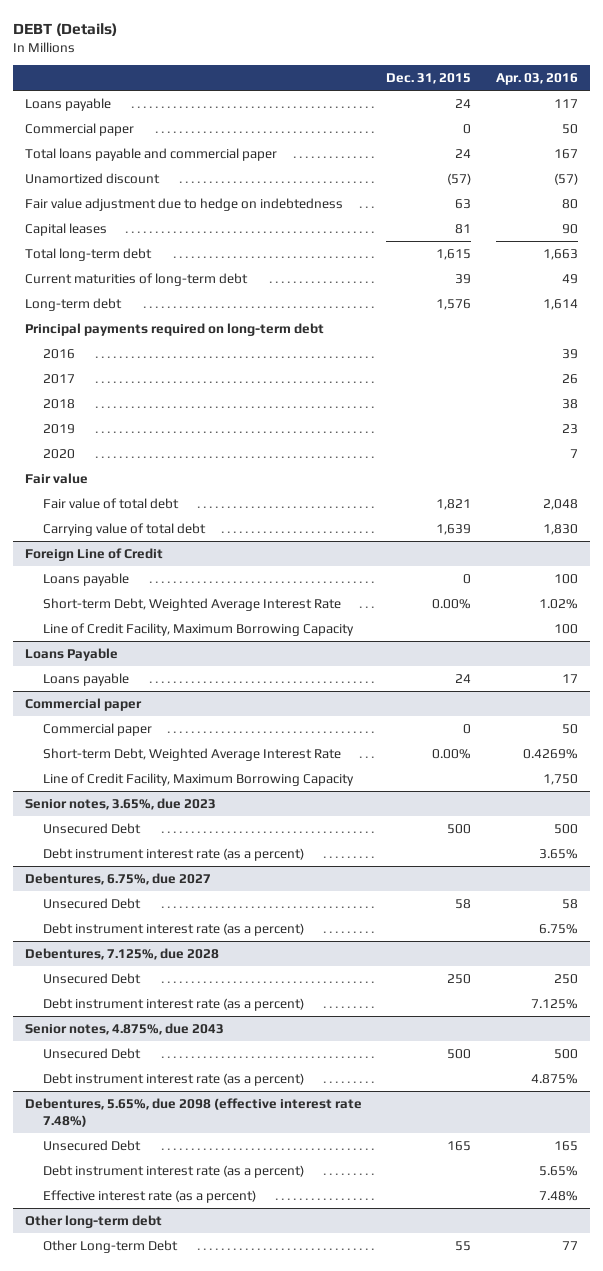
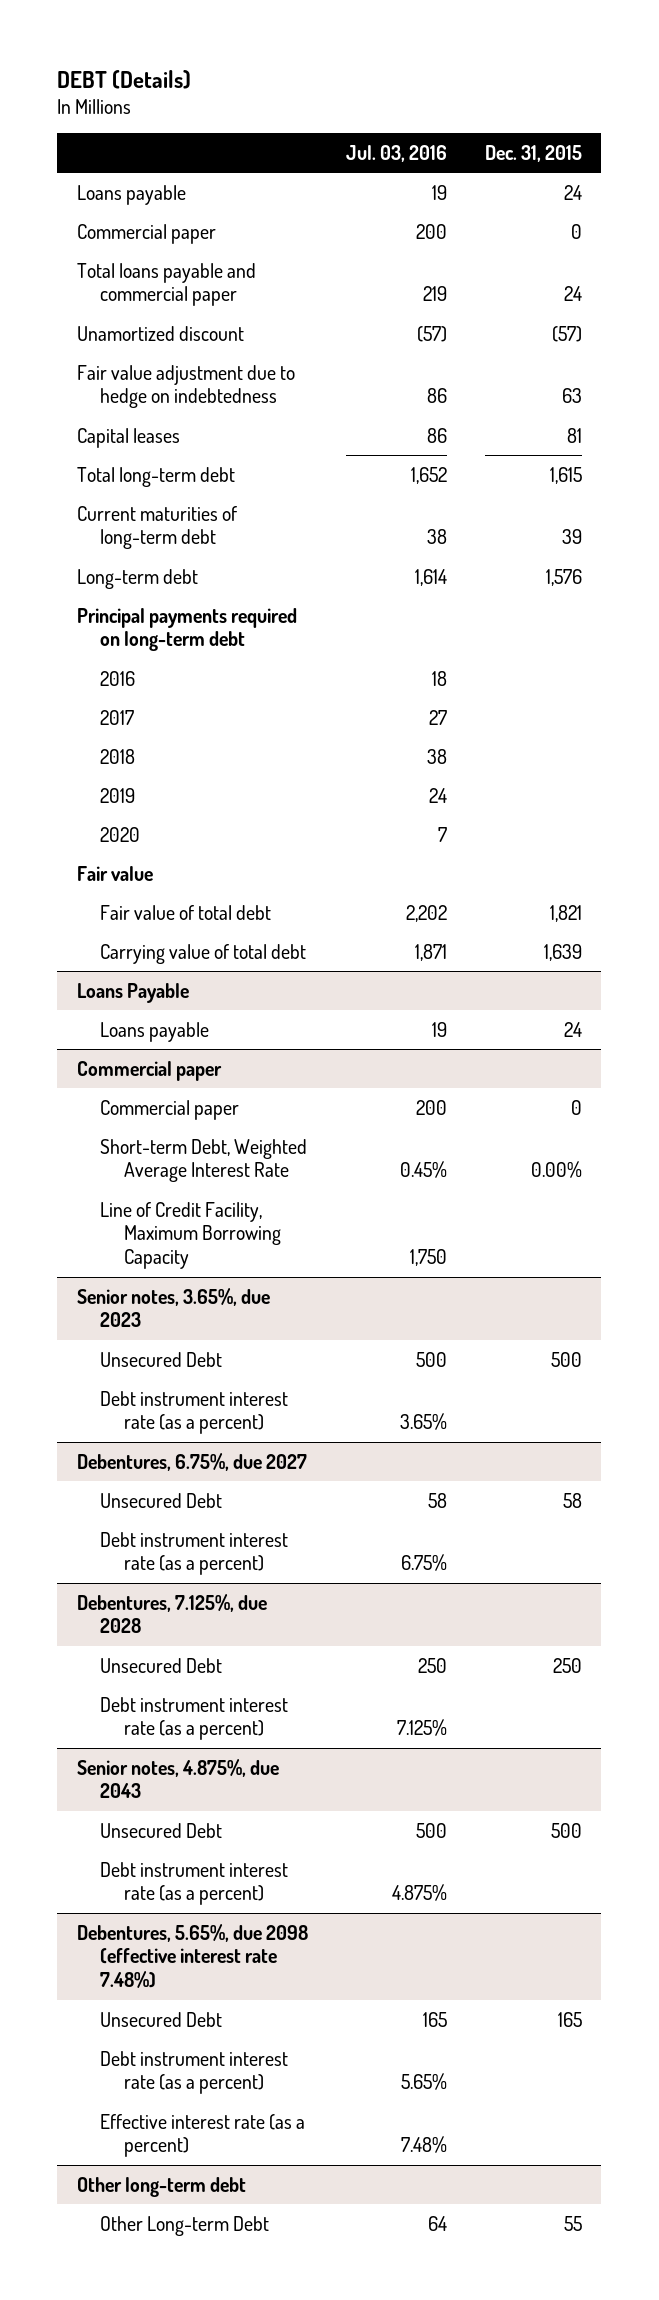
[495,73,578,86] Apr. 03, 2016 -> none
none -> [345,144,447,162] Jul. 03, 2016
[25,547,164,561] Foreign Line of Credit -> none
[42,572,129,586] Loans payable -> none
[42,597,341,611] Short-term Debt, Weighted Average Interest Rate -> none
[42,622,354,636] Line of Credit Facility, Maximum Borrowing Capacity -> none

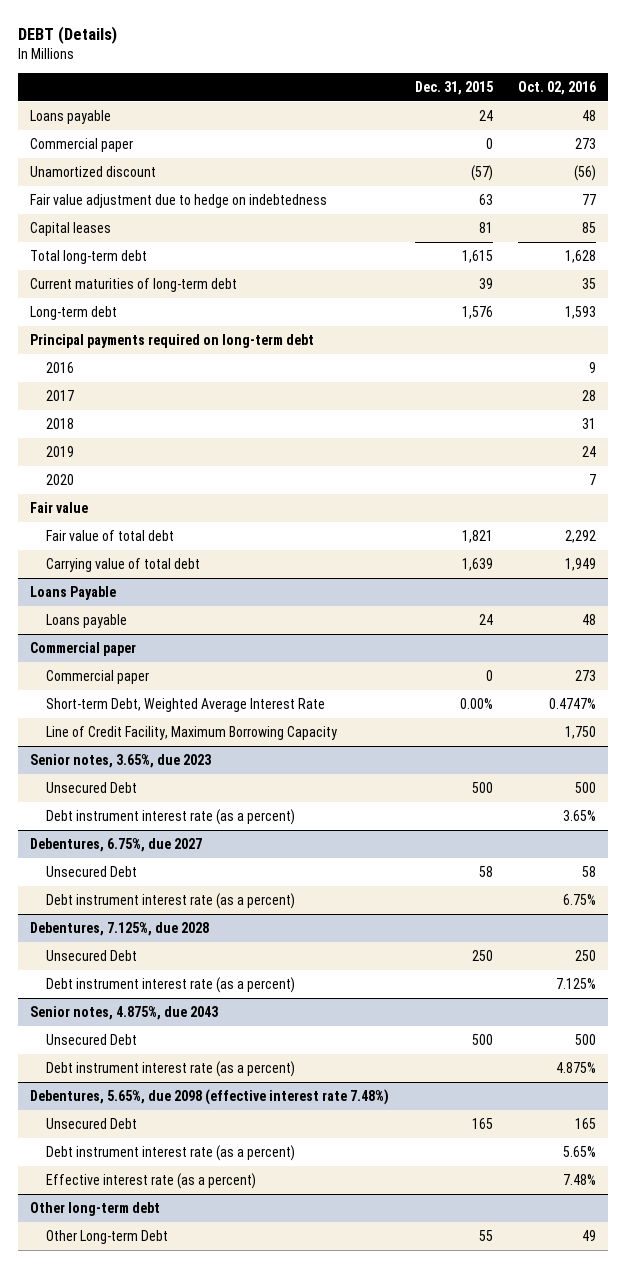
[345,144,447,162] Jul. 03, 2016 -> none
none -> [517,81,596,96] Oct. 02, 2016
[76,262,256,307] Total loans payable and commercial paper -> none

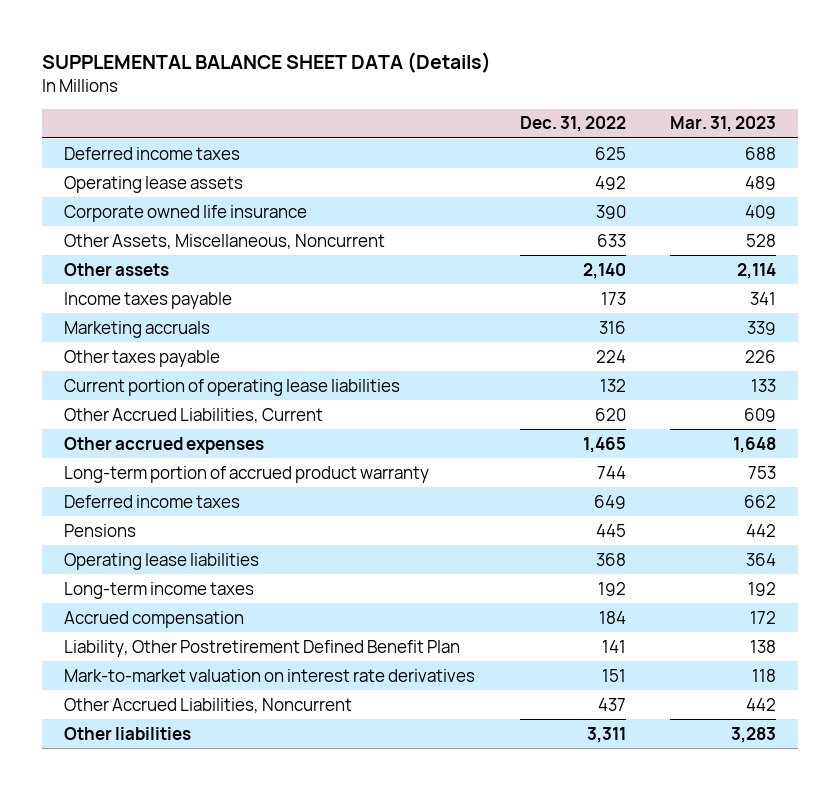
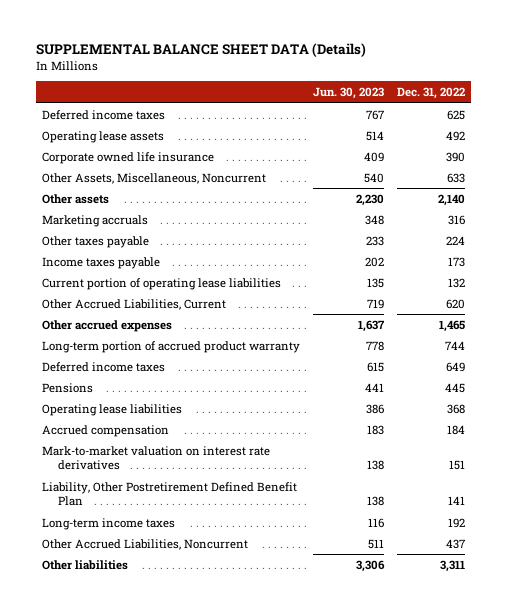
[670,116,777,133] Mar. 31, 2023 -> none
none -> [313,87,385,100] Jun. 30, 2023
[64,291,233,309] Income taxes payable -> [42,256,161,269] Income taxes payable
[64,639,461,657] Liability, Other Postretirement Defined Benefit Plan -> [42,481,298,507] Liability, Other Postretirement Defined Benefit Plan
[64,581,255,599] Long-term income taxes -> [42,517,176,530] Long-term income taxes

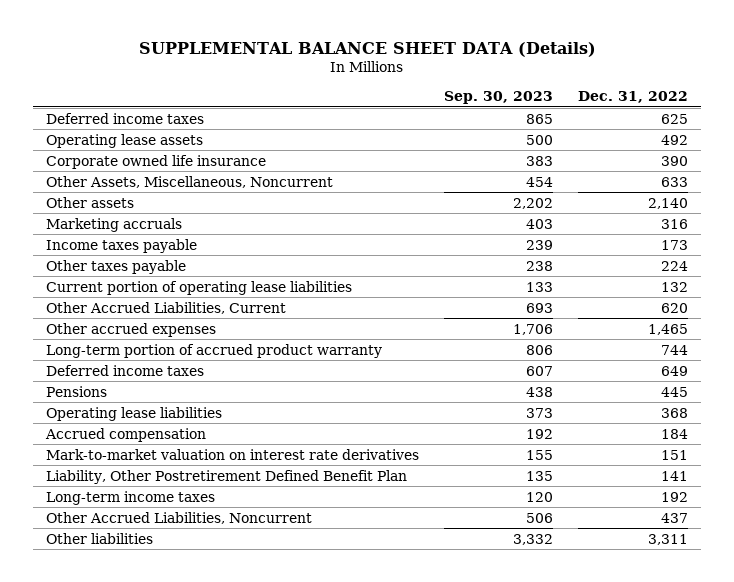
[313,87,385,100] Jun. 30, 2023 -> none
none -> [444,91,554,105] Sep. 30, 2023
[42,235,150,248] Other taxes payable -> [46,259,187,274] Other taxes payable

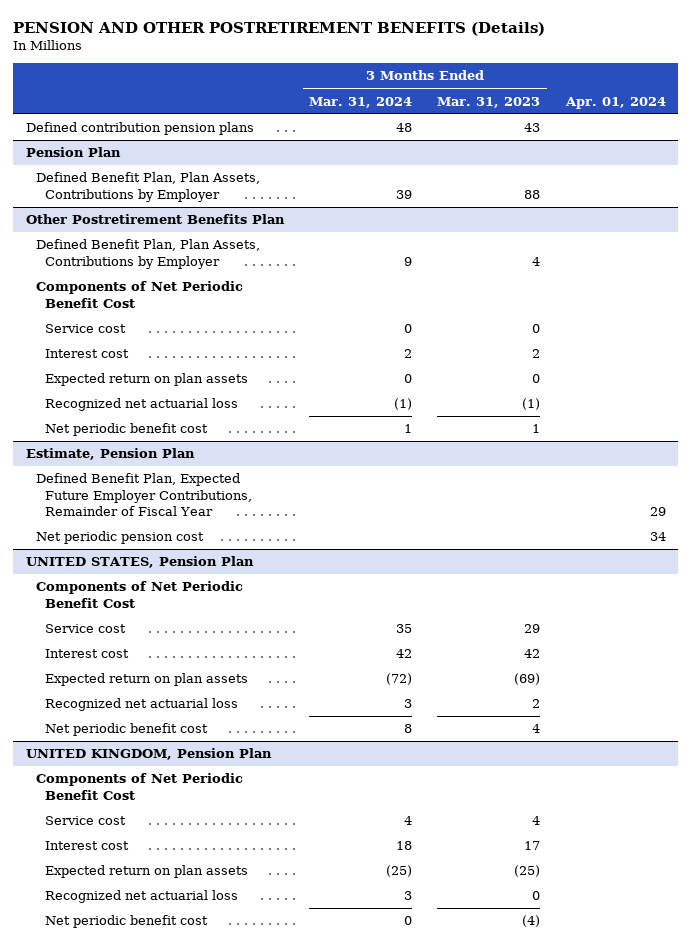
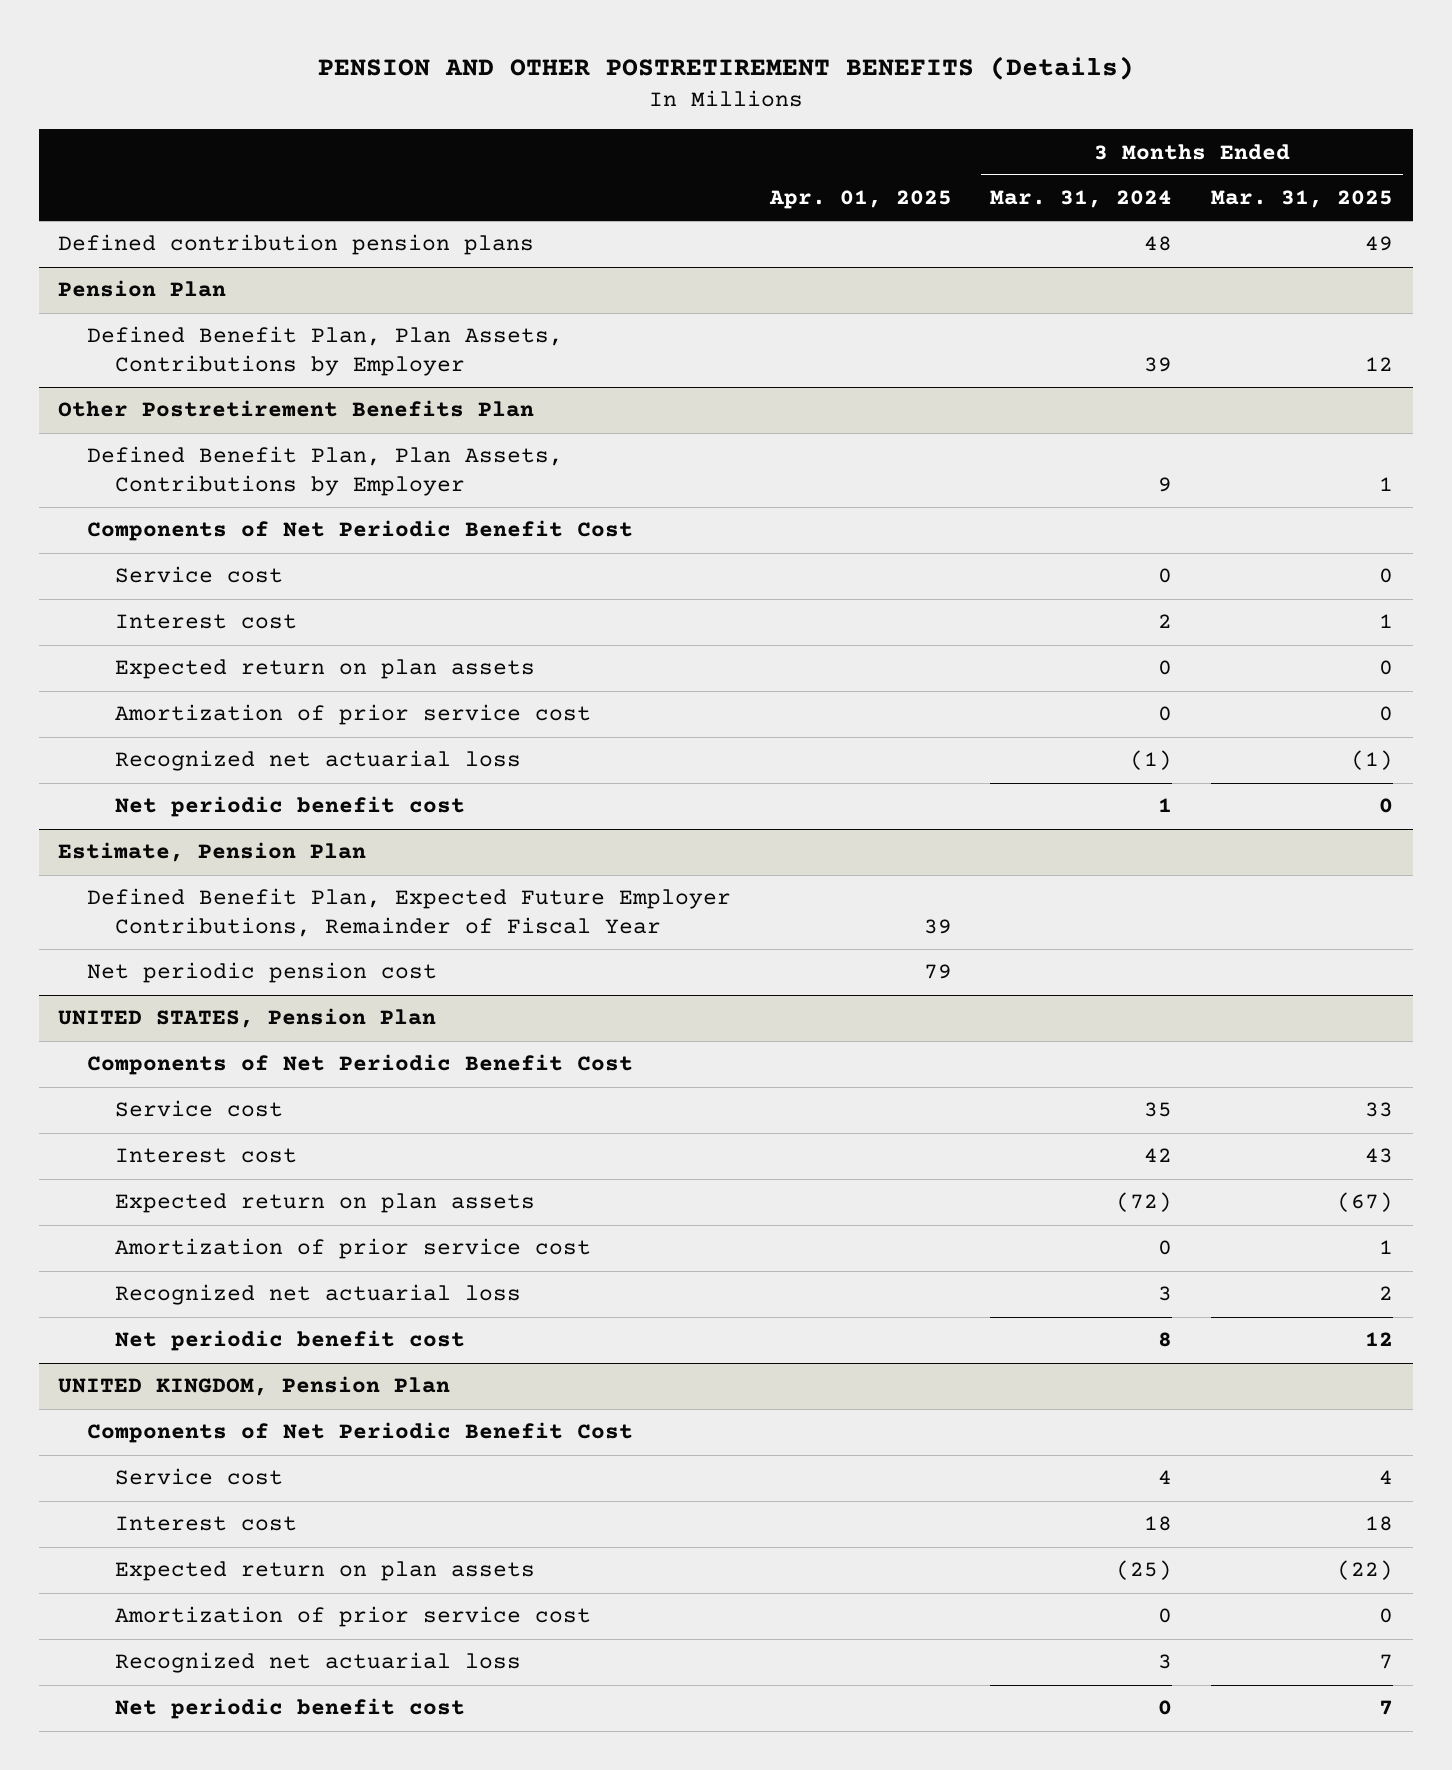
[437,96,541,108] Mar. 31, 2023 -> none
[564,96,666,109] Apr. 01, 2024 -> none
none -> [768,190,952,210] Apr. 01, 2025
none -> [1211,190,1394,209] Mar. 31, 2025
none -> [114,704,591,726] Amortization of prior service cost
none -> [114,1238,591,1260] Amortization of prior service cost
none -> [114,1606,591,1628] Amortization of prior service cost

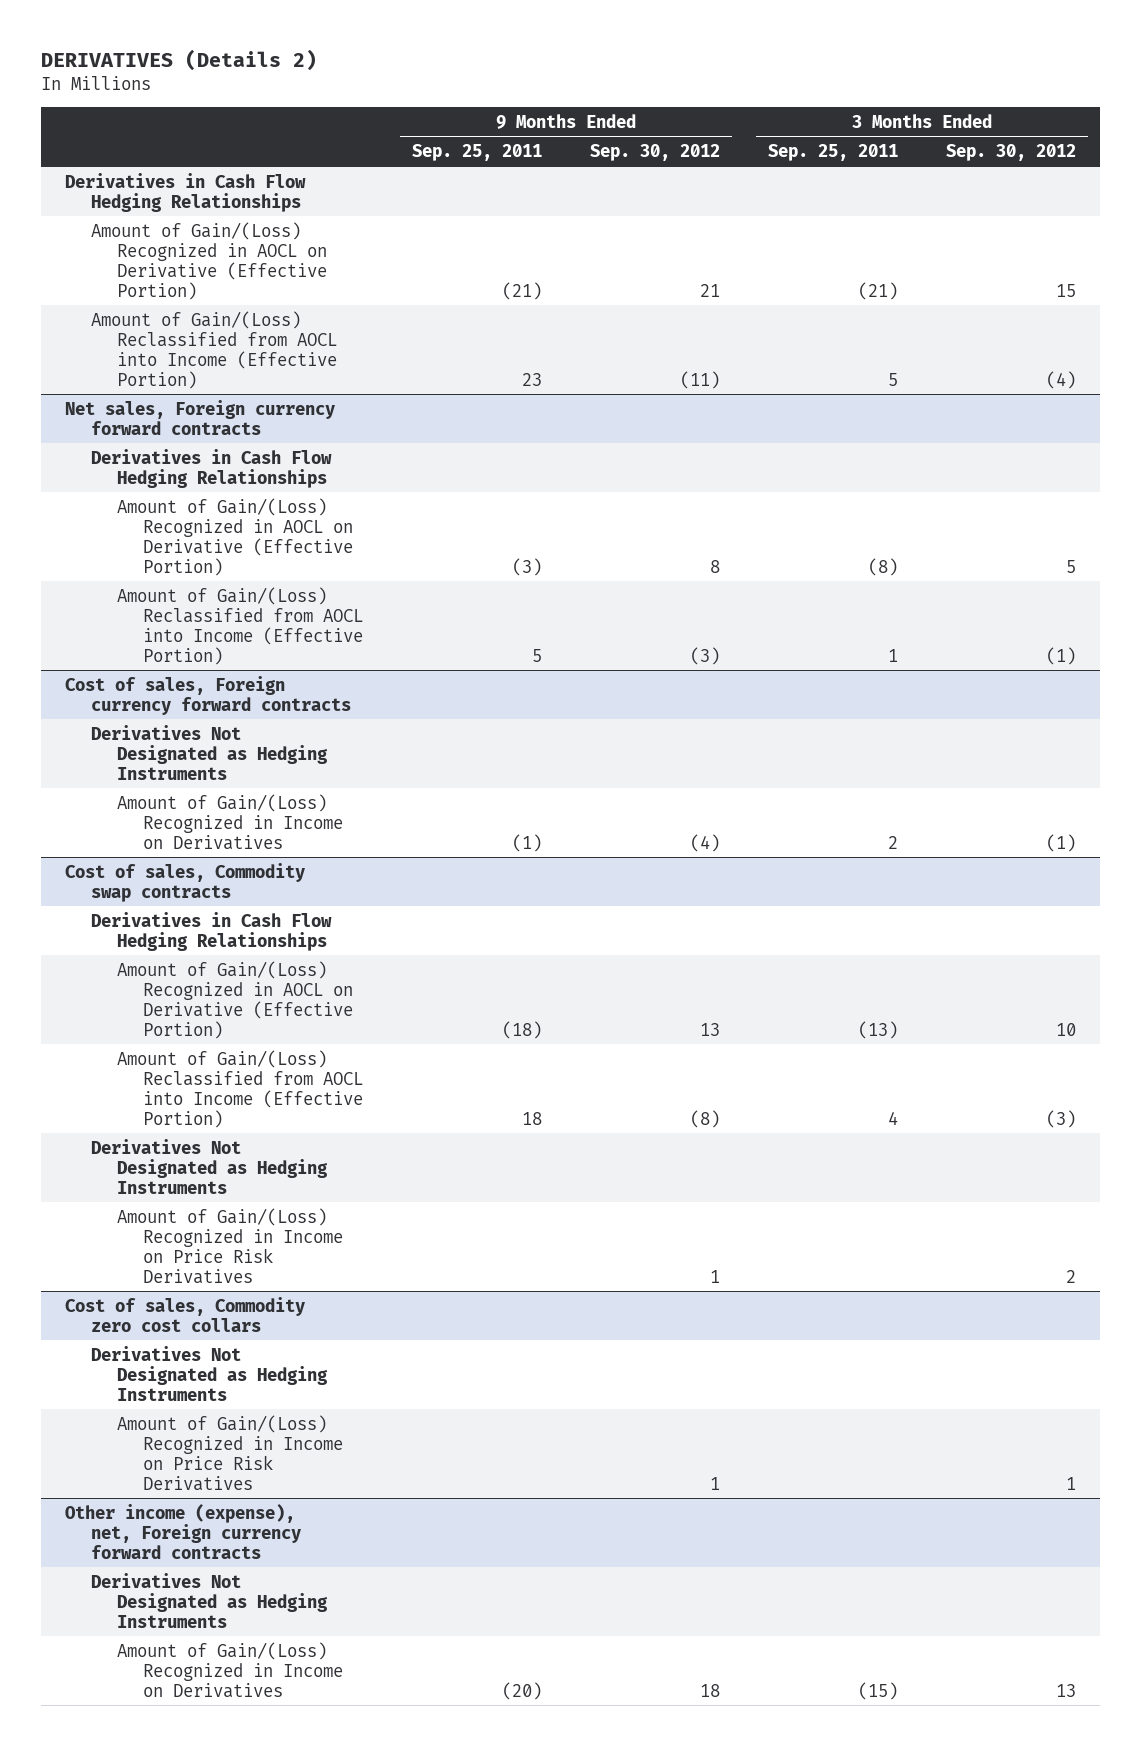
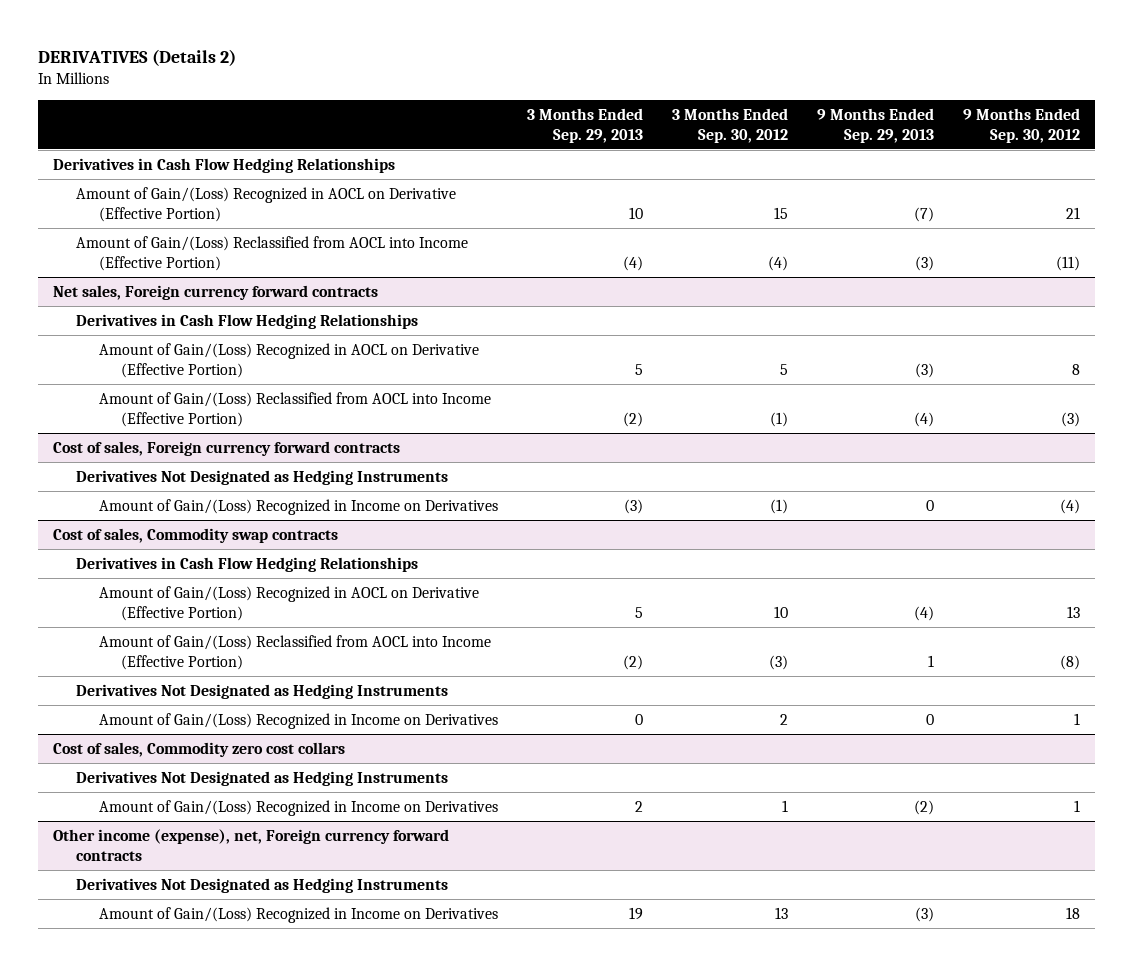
[411,144,542,162] Sep. 25, 2011 -> none
[768,144,899,162] Sep. 25, 2011 -> none
none -> [526,108,643,143] 3 Months Ended Sep. 29, 2013
none -> [816,108,934,143] 9 Months Ended Sep. 29, 2013
[117,1207,344,1284] Amount of Gain/(Loss) Recognized in Income on Price Risk Derivatives -> [98,712,498,729] Amount of Gain/(Loss) Recognized in Income on Derivatives
[117,1414,344,1491] Amount of Gain/(Loss) Recognized in Income on Price Risk Derivatives -> [98,799,498,816] Amount of Gain/(Loss) Recognized in Income on Derivatives

